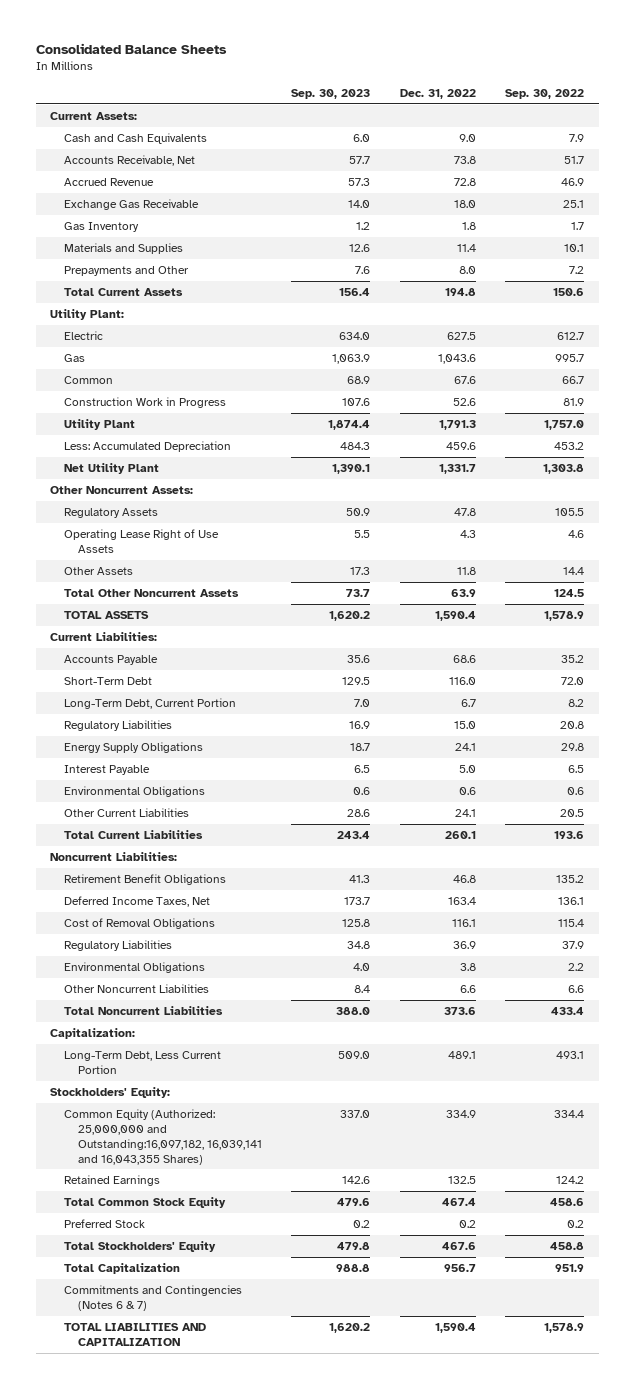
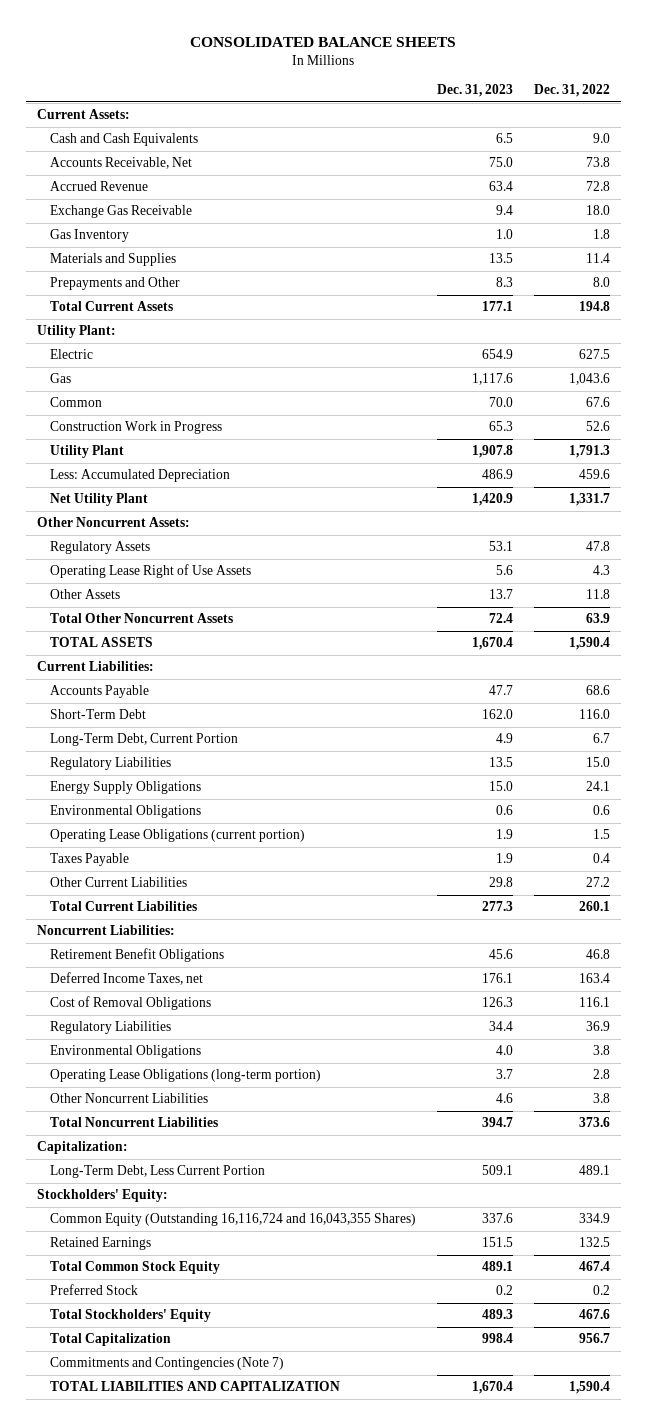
[35,42,227,54] Consolidated Balance Sheets -> [190,36,457,47] CONSOLIDATED BALANCE SHEETS
[291,88,371,99] Sep. 30, 2023 -> none
[505,88,585,99] Sep. 30, 2022 -> none
none -> [437,84,514,98] Dec. 31, 2023
[64,764,151,775] Interest Payable -> none
none -> [50,829,306,843] Operating Lease Obligations (current portion)
none -> [50,853,130,867] Taxes Payable
[454,808,476,817] 24.1 -> [586,877,611,888] 27.2
[64,895,211,907] Deferred Income Taxes, Net -> [50,972,204,986] Deferred Income Taxes, net
none -> [50,1069,322,1083] Operating Lease Obligations (long-term portion)
[459,984,476,993] 6.6 -> [593,1093,611,1104] 3.8
[64,1108,262,1165] Common Equity (Authorized: 25,000,000 and Outstanding:16,097,182, 16,039,141 and 16,043,355 Shares) -> [50,1213,417,1227] Common Equity (Outstanding 16,116,724 and 16,043,355 Shares)
[64,1284,243,1311] Commitments and Contingencies (Notes 6 & 7) -> [50,1357,285,1371] Commitments and Contingencies (Note 7)

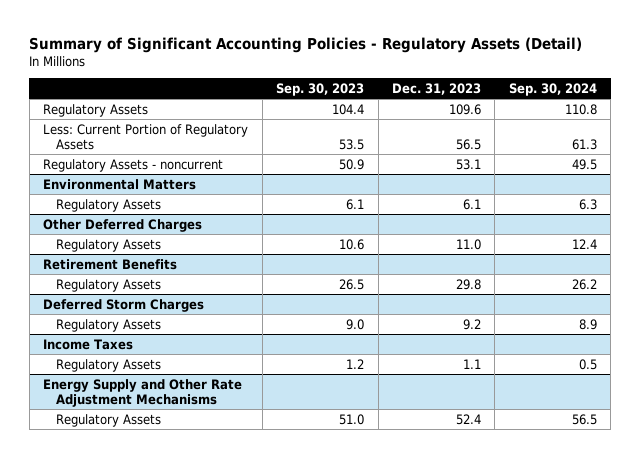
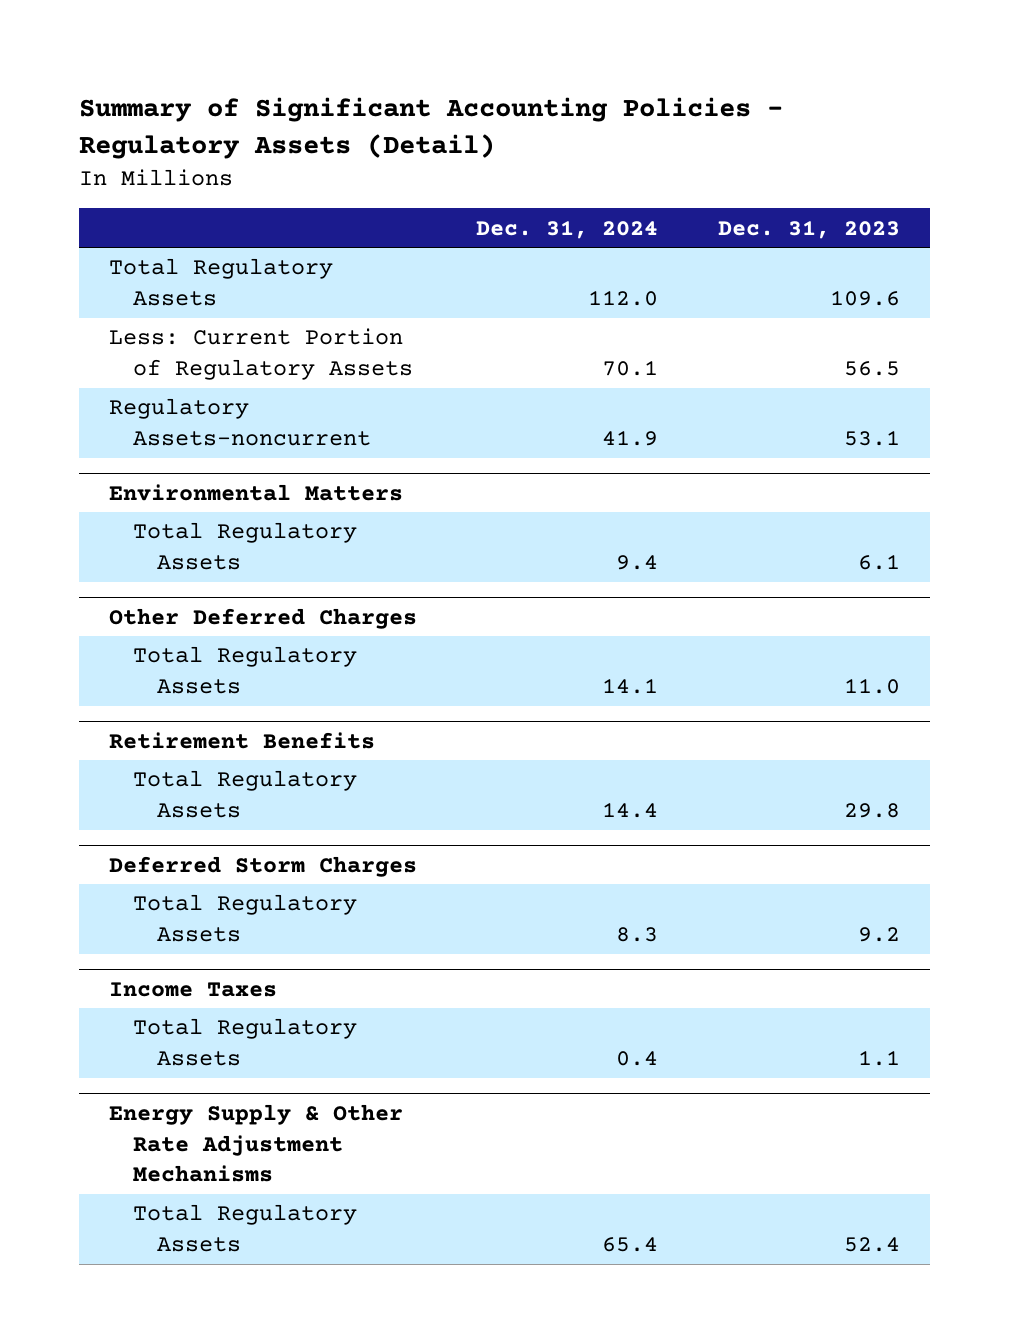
[276,82,365,96] Sep. 30, 2023 -> none
[508,82,597,96] Sep. 30, 2024 -> none
none -> [476,219,659,239] Dec. 31, 2024
[43,103,149,117] Regulatory Assets -> [108,258,333,307] Total Regulatory Assets
[43,158,224,172] Regulatory Assets - noncurrent -> [108,398,371,447] Regulatory Assets-noncurrent
[56,198,162,212] Regulatory Assets -> [132,522,357,571] Total Regulatory Assets
[56,238,162,252] Regulatory Assets -> [132,646,357,695] Total Regulatory Assets
[56,278,162,292] Regulatory Assets -> [132,770,357,819] Total Regulatory Assets
[56,318,162,332] Regulatory Assets -> [132,894,357,943] Total Regulatory Assets
[56,358,162,372] Regulatory Assets -> [132,1018,357,1067] Total Regulatory Assets
[43,378,243,407] Energy Supply and Other Rate Adjustment Mechanisms -> [108,1103,403,1183] Energy Supply & Other Rate Adjustment Mechanisms
[56,413,162,427] Regulatory Assets -> [132,1204,357,1253] Total Regulatory Assets

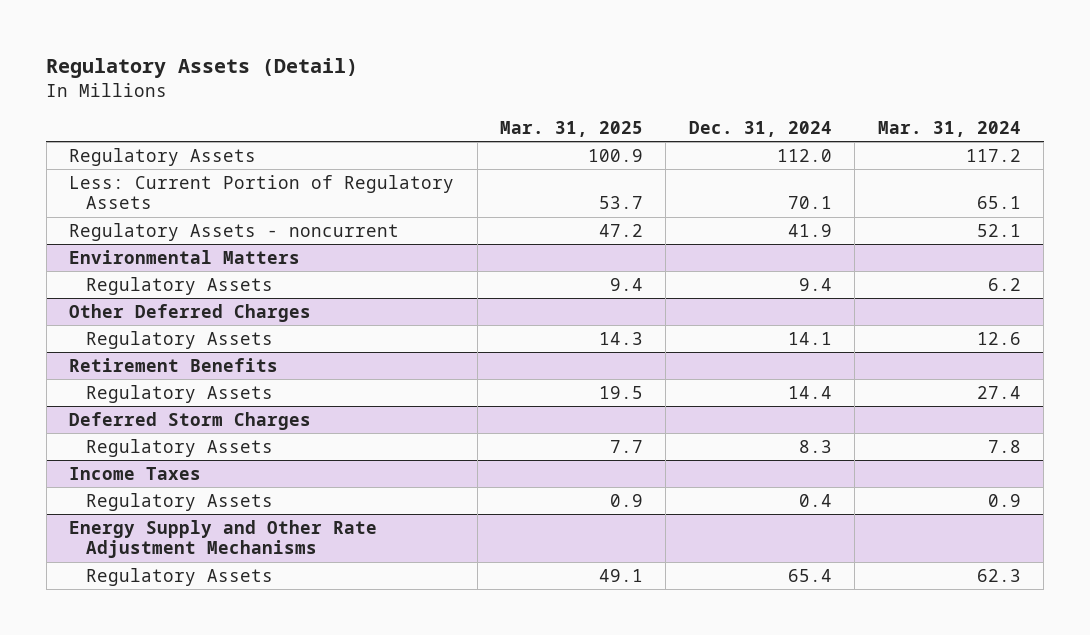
[79,96,784,159] Summary of Significant Accounting Policies - Regulatory Assets (Detail) -> [46,58,359,79] Regulatory Assets (Detail)
[717,219,900,239] Dec. 31, 2023 -> none
none -> [500,120,644,137] Mar. 31, 2025
none -> [877,120,1021,137] Mar. 31, 2024
[108,258,333,307] Total Regulatory Assets -> [69,147,257,166] Regulatory Assets
[108,398,371,447] Regulatory Assets-noncurrent -> [69,222,400,241] Regulatory Assets - noncurrent
[132,522,357,571] Total Regulatory Assets -> [85,276,273,295] Regulatory Assets
[132,646,357,695] Total Regulatory Assets -> [85,330,273,349] Regulatory Assets
[132,770,357,819] Total Regulatory Assets -> [85,384,273,403] Regulatory Assets
[132,894,357,943] Total Regulatory Assets -> [85,438,273,457] Regulatory Assets
[132,1018,357,1067] Total Regulatory Assets -> [85,492,273,511] Regulatory Assets
[108,1103,403,1183] Energy Supply & Other Rate Adjustment Mechanisms -> [69,519,378,559] Energy Supply and Other Rate Adjustment Mechanisms
[132,1204,357,1253] Total Regulatory Assets -> [85,567,273,586] Regulatory Assets

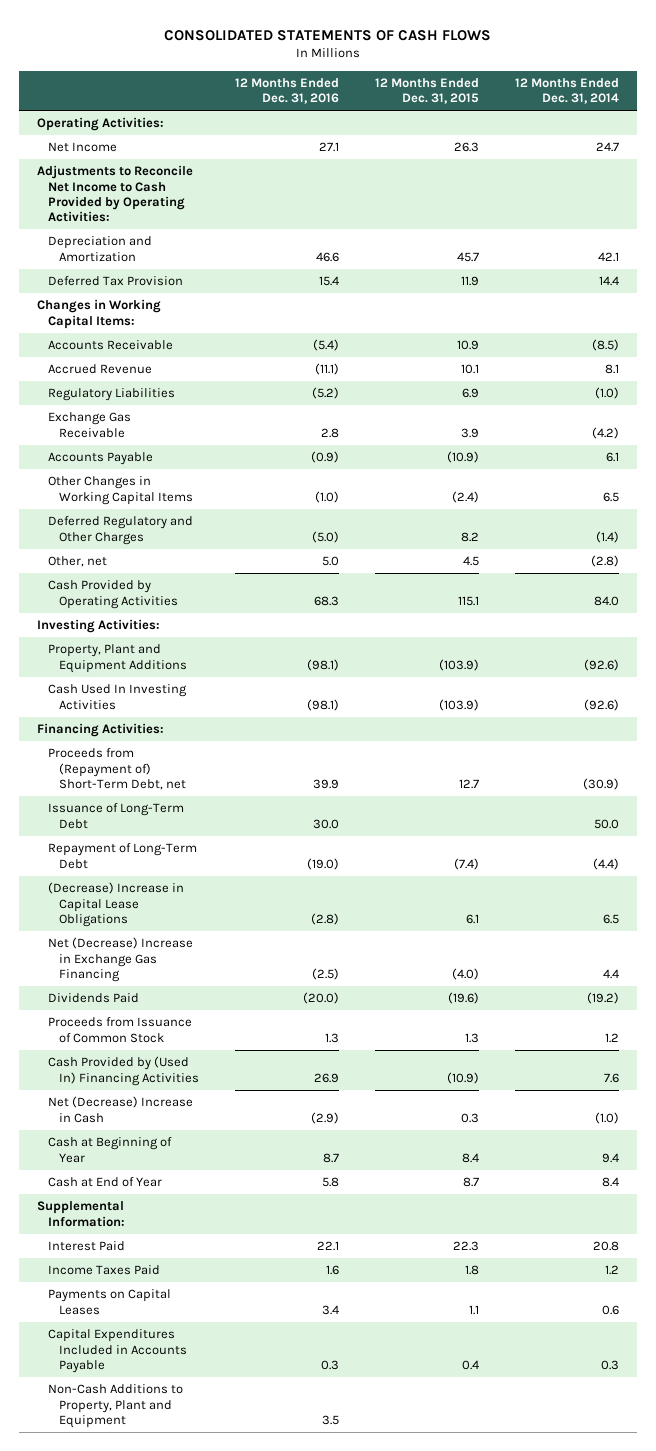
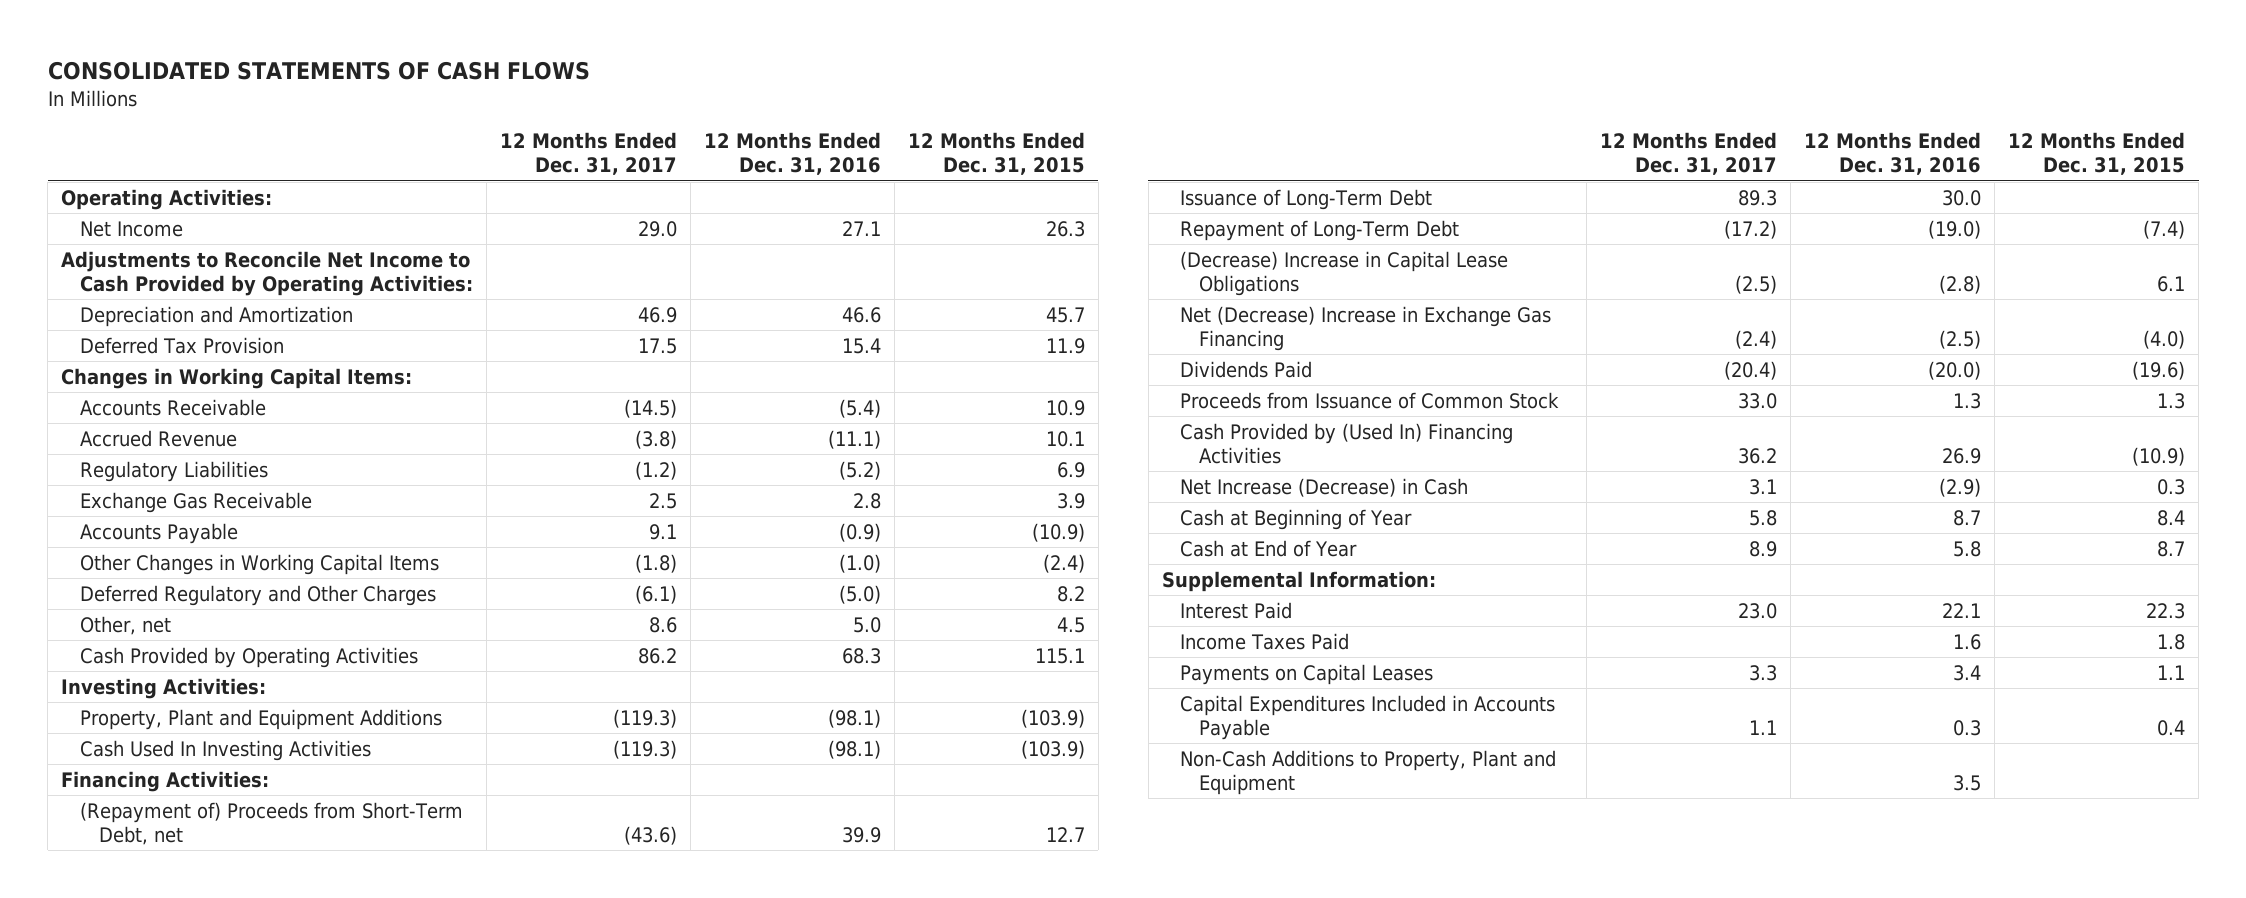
[515,77,620,105] 12 Months Ended Dec. 31, 2014 -> none
none -> [500,132,678,176] 12 Months Ended Dec. 31, 2017
[48,748,187,791] Proceeds from (Repayment of) Short-Term Debt, net -> [80,801,464,846] (Repayment of) Proceeds from Short-Term Debt, net
[48,1096,194,1123] Net (Decrease) Increase in Cash -> [1180,477,1469,497] Net Increase (Decrease) in Cash

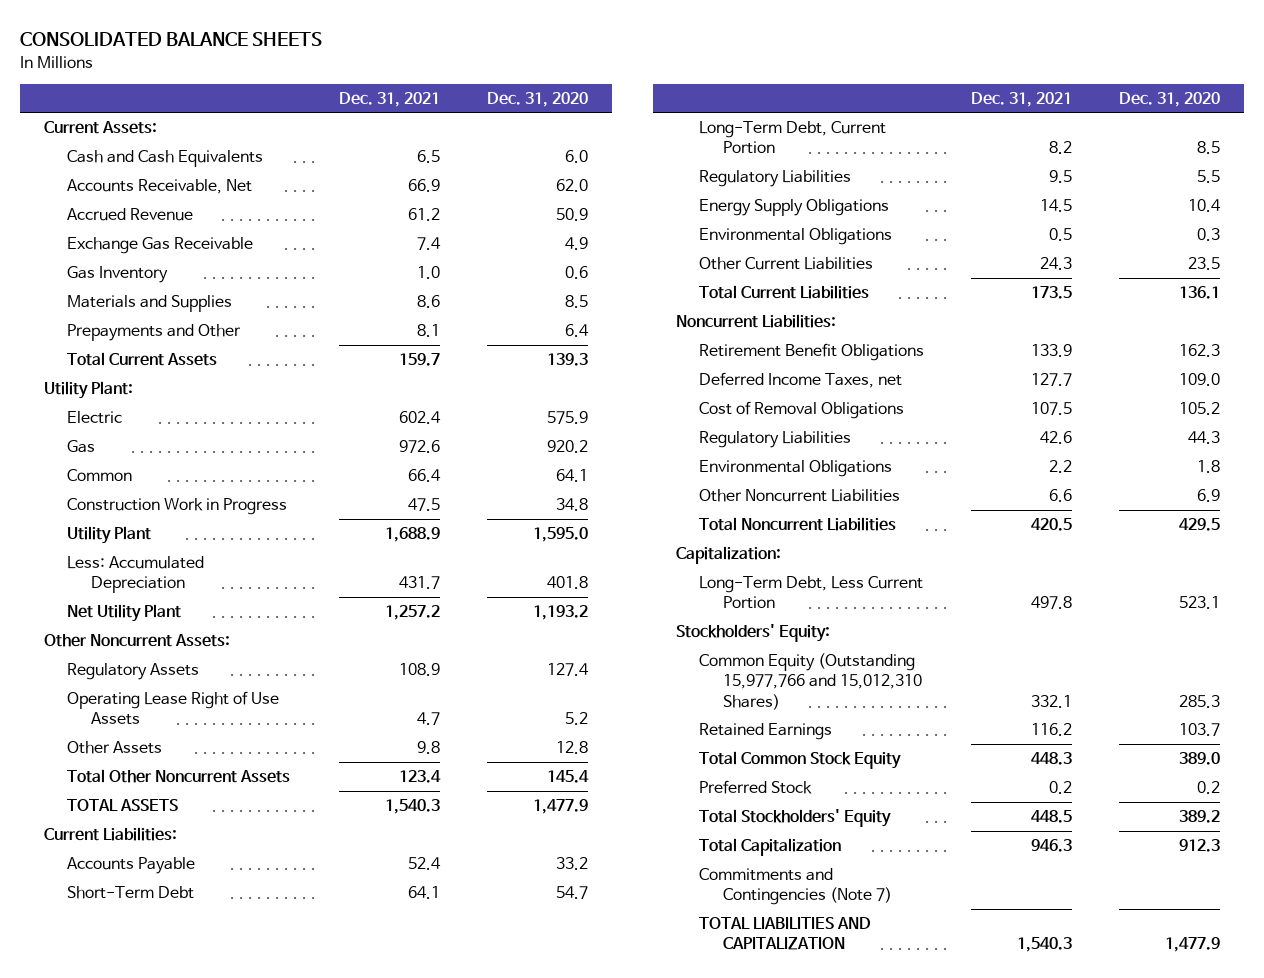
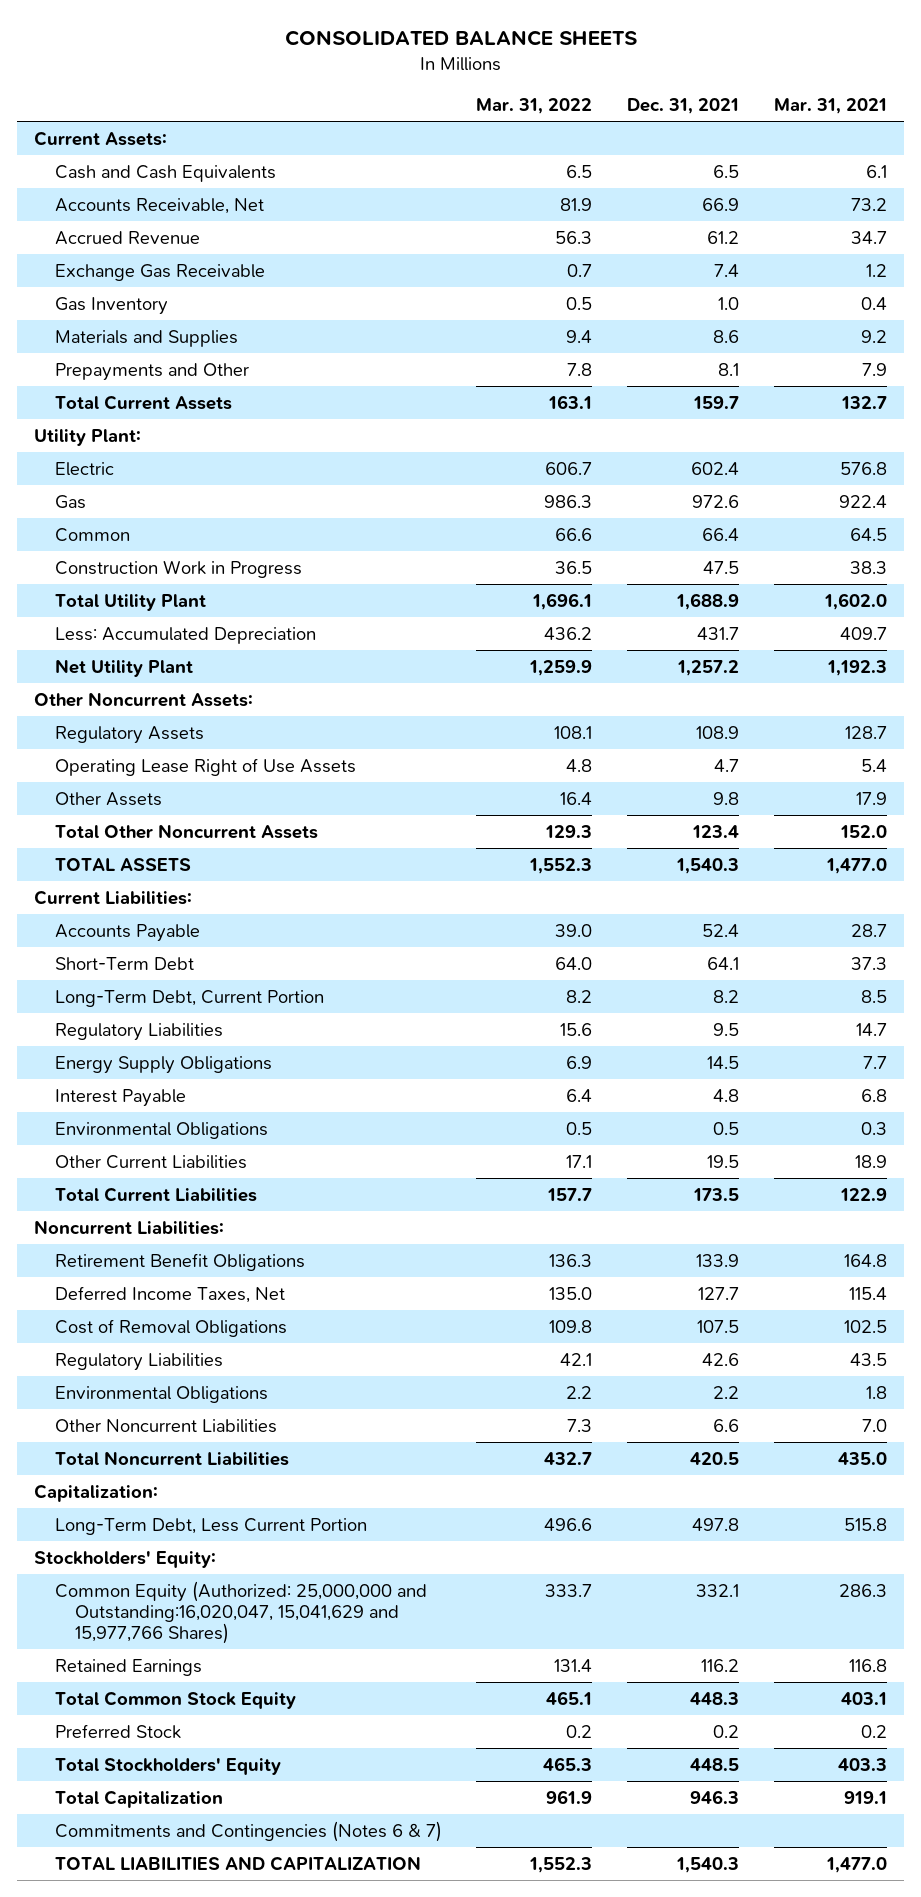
[487,91,589,107] Dec. 31, 2020 -> none
none -> [476,97,593,114] Mar. 31, 2022
none -> [773,97,887,114] Mar. 31, 2021
[67,526,152,545] Utility Plant -> [54,593,206,611] Total Utility Plant
none -> [54,1088,186,1107] Interest Payable
[1040,257,1073,271] 24.3 -> [707,1154,740,1168] 19.5
[699,372,903,389] Deferred Income Taxes, net -> [54,1285,285,1303] Deferred Income Taxes, Net
[699,653,922,710] Common Equity (Outstanding 15,977,766 and 15,012,310 Shares) -> [54,1580,427,1644] Common Equity (Authorized: 25,000,000 and Outstanding:16,020,047, 15,041,629 and 15,977,766 Shares)
[699,868,892,906] Commitments and Contingencies (Note 7) -> [54,1820,442,1842] Commitments and Contingencies (Notes 6 & 7)

